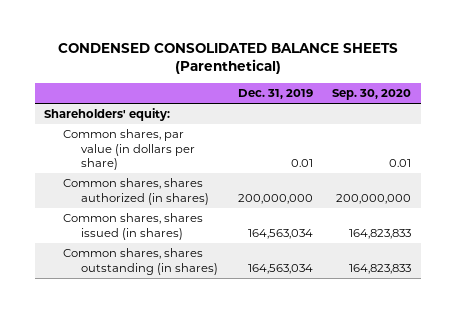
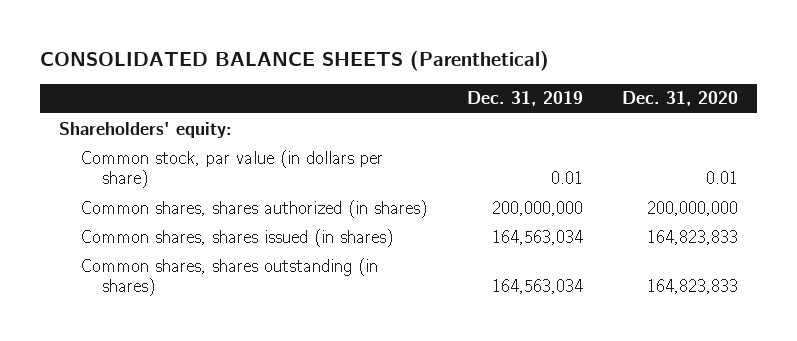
[57,42,398,74] CONDENSED CONSOLIDATED BALANCE SHEETS (Parenthetical) -> [39,51,549,72] CONSOLIDATED BALANCE SHEETS (Parenthetical)
[332,89,412,101] Sep. 30, 2020 -> none
none -> [621,91,738,107] Dec. 31, 2020
[62,129,196,171] Common shares, par value (in dollars per share) -> [80,149,384,189] Common stock, par value (in dollars per share)

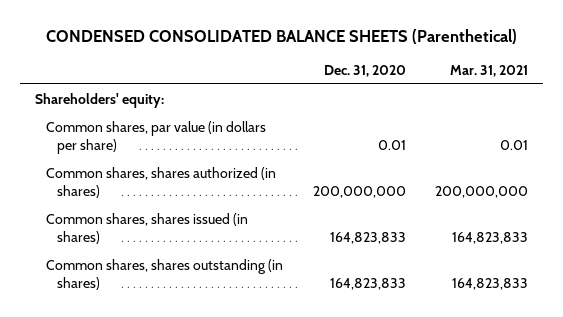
[39,51,549,72] CONSOLIDATED BALANCE SHEETS (Parenthetical) -> [46,28,518,44] CONDENSED CONSOLIDATED BALANCE SHEETS (Parenthetical)
[466,91,583,107] Dec. 31, 2019 -> none
none -> [450,64,529,77] Mar. 31, 2021
[80,149,384,189] Common stock, par value (in dollars per share) -> [45,121,266,154] Common shares, par value (in dollars per share)

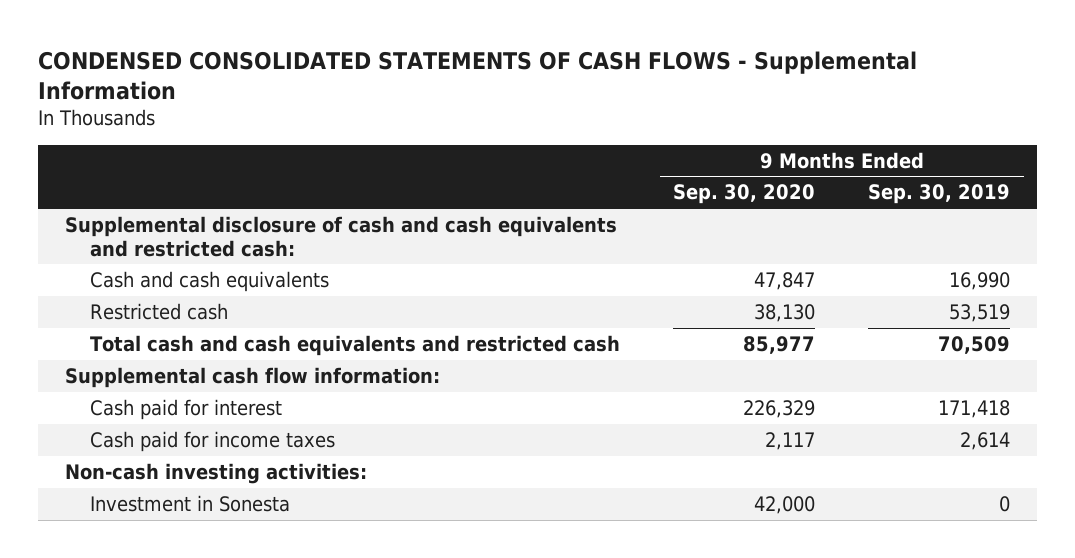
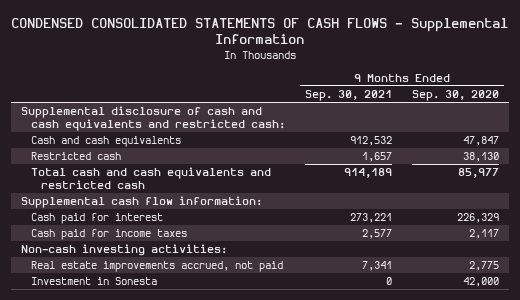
[868,184,1011,205] Sep. 30, 2019 -> none
none -> [305,90,393,102] Sep. 30, 2021
none -> [31,261,284,273] Real estate improvements accrued, not paid

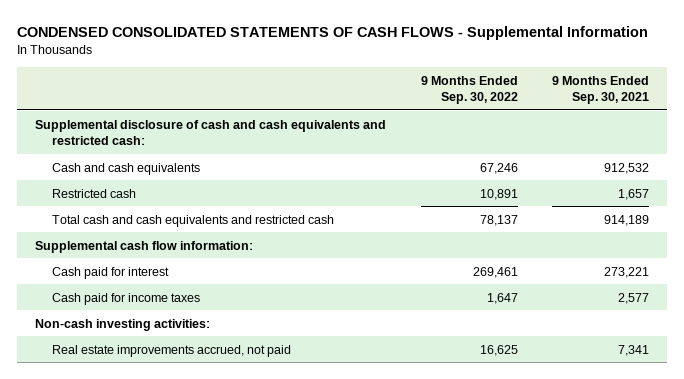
[412,90,500,102] Sep. 30, 2020 -> none
none -> [420,75,518,104] 9 Months Ended Sep. 30, 2022
[31,277,158,286] Investment in Sonesta -> none

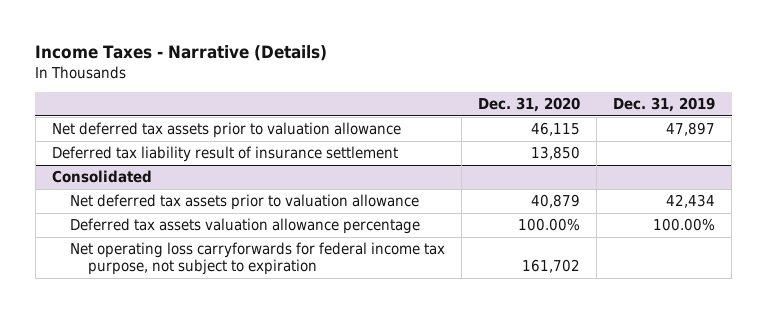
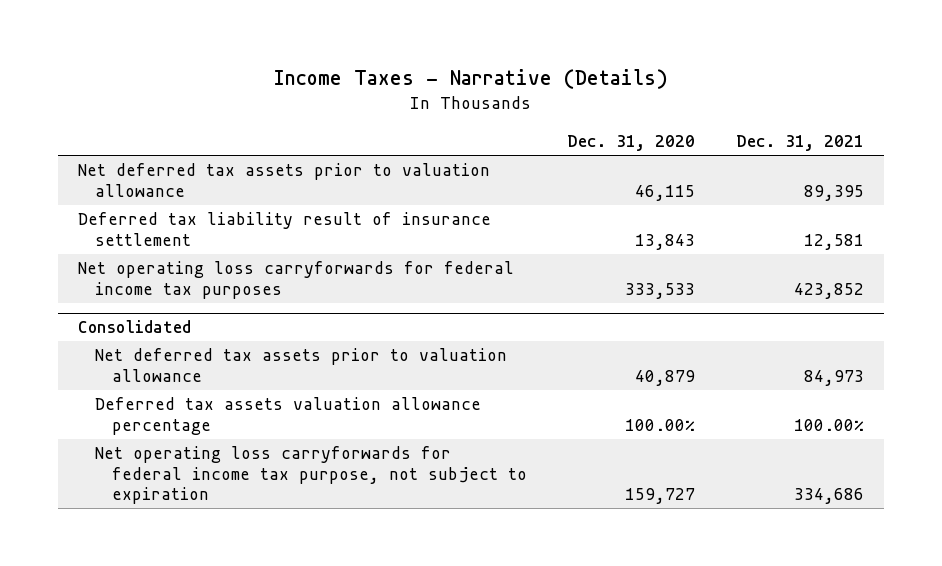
[613,97,716,113] Dec. 31, 2019 -> none
none -> [735,135,864,152] Dec. 31, 2021
[531,146,581,161] 13,850 -> [635,233,696,250] 13,843
none -> [78,261,515,299] Net operating loss carryforwards for federal income tax purposes
[522,259,581,274] 161,702 -> [625,488,696,505] 159,727

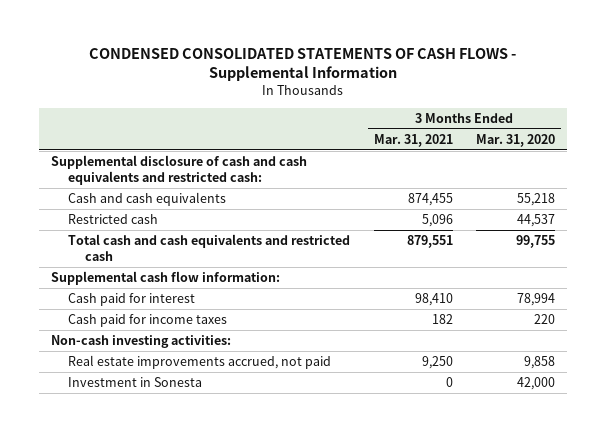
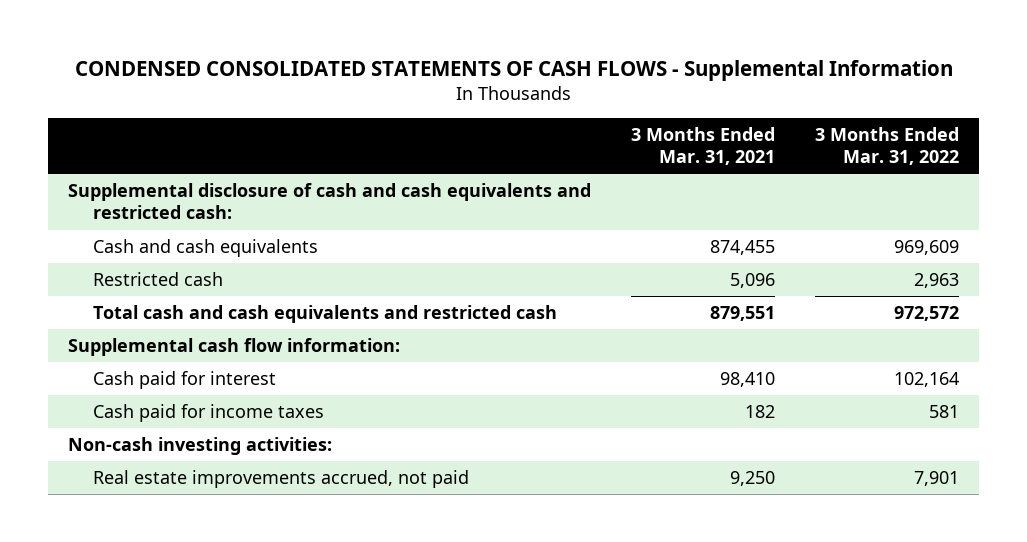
[476,133,556,147] Mar. 31, 2020 -> none
none -> [815,126,960,166] 3 Months Ended Mar. 31, 2022
[68,377,203,388] Investment in Sonesta -> none

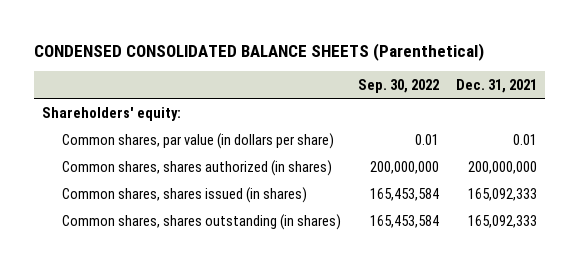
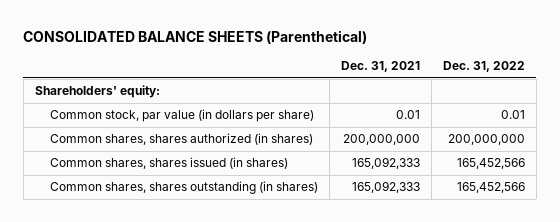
[33,42,484,61] CONDENSED CONSOLIDATED BALANCE SHEETS (Parenthetical) -> [23,30,368,45] CONSOLIDATED BALANCE SHEETS (Parenthetical)
[358,79,440,94] Sep. 30, 2022 -> none
none -> [442,61,525,73] Dec. 31, 2022
[62,132,335,149] Common shares, par value (in dollars per share) -> [49,109,314,123] Common stock, par value (in dollars per share)

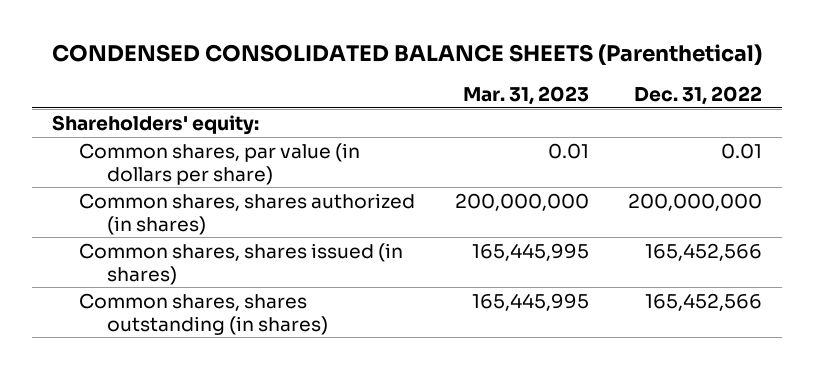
[23,30,368,45] CONSOLIDATED BALANCE SHEETS (Parenthetical) -> [51,44,762,66] CONDENSED CONSOLIDATED BALANCE SHEETS (Parenthetical)
[340,61,420,73] Dec. 31, 2021 -> none
none -> [462,85,589,105] Mar. 31, 2023
[49,109,314,123] Common stock, par value (in dollars per share) -> [79,142,361,185] Common shares, par value (in dollars per share)

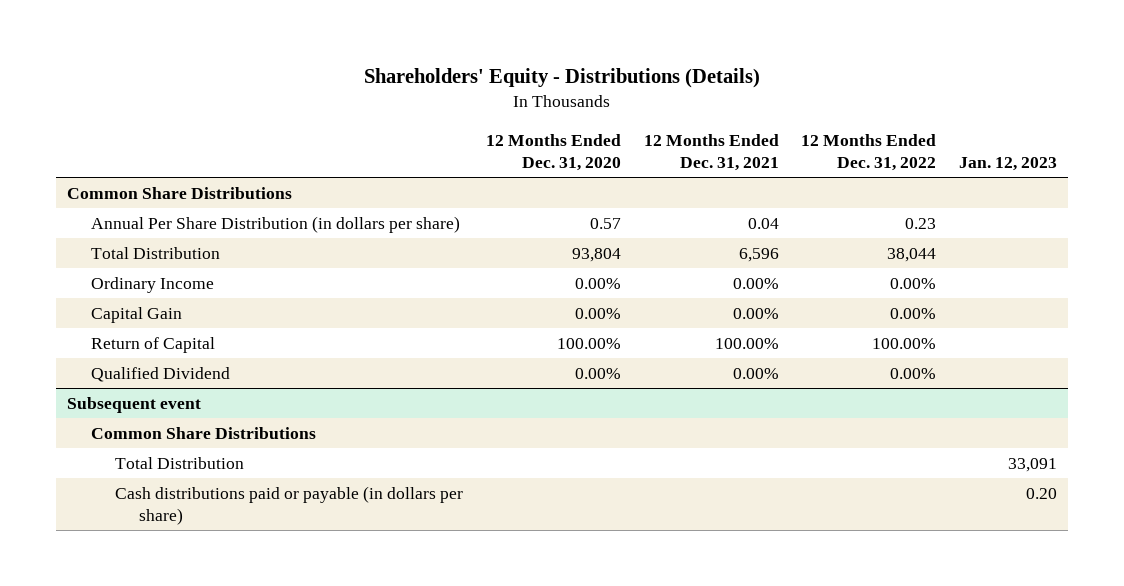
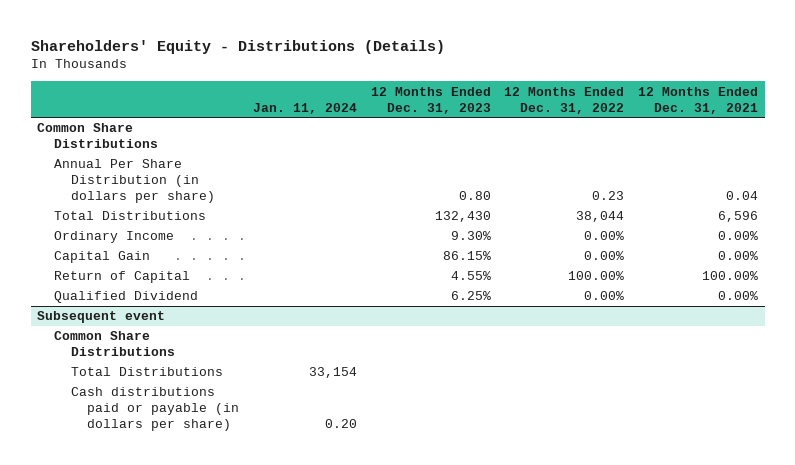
[485,133,621,171] 12 Months Ended Dec. 31, 2020 -> none
[958,156,1057,171] Jan. 12, 2023 -> none
none -> [253,102,358,114] Jan. 11, 2024
none -> [370,86,491,114] 12 Months Ended Dec. 31, 2023
[91,246,221,259] Total Distribution -> [54,211,207,221] Total Distributions
[115,456,245,469] Total Distribution -> [70,367,223,377] Total Distributions

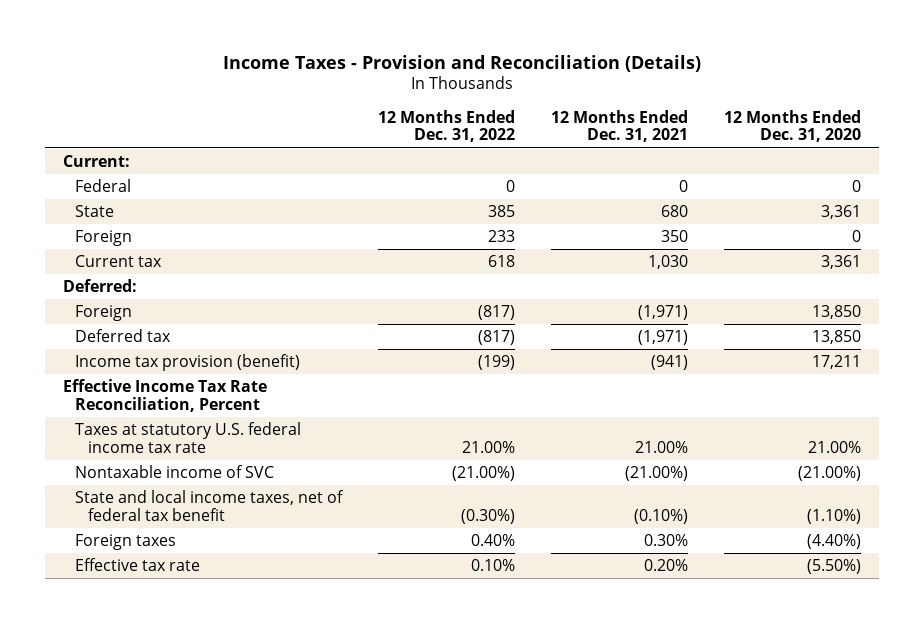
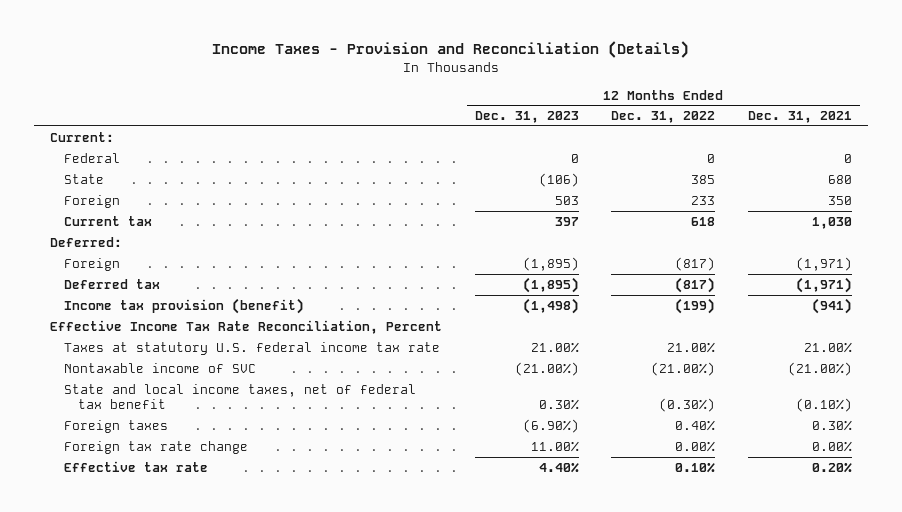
[724,109,862,143] 12 Months Ended Dec. 31, 2020 -> none
none -> [474,111,579,124] Dec. 31, 2023
none -> [64,440,249,454] Foreign tax rate change

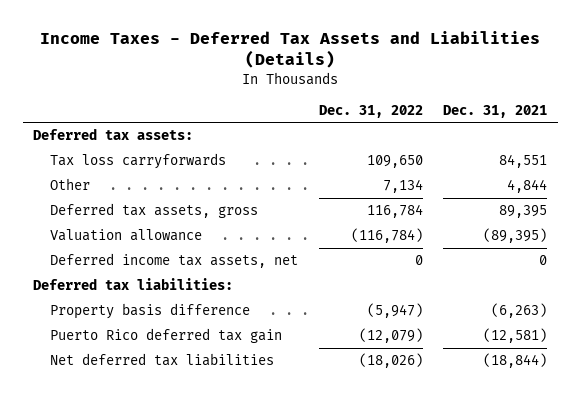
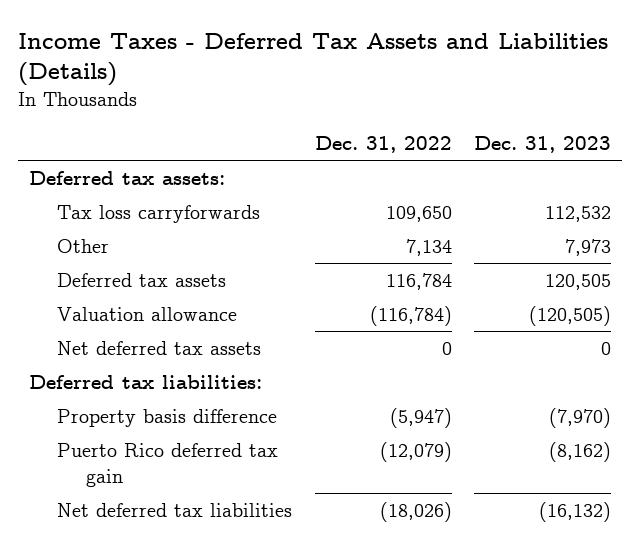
[443,104,548,118] Dec. 31, 2021 -> none
none -> [473,135,611,153] Dec. 31, 2023
[50,203,259,219] Deferred tax assets, gross -> [57,272,227,287] Deferred tax assets
[50,253,299,269] Deferred income tax assets, net -> [57,340,262,355] Net deferred tax assets

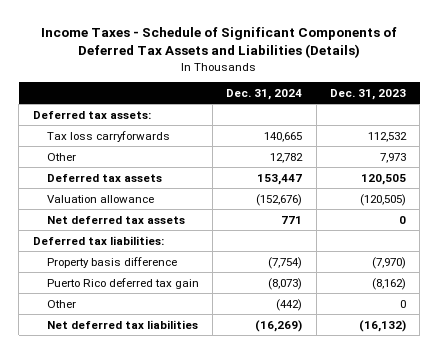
[17,32,608,87] Income Taxes - Deferred Tax Assets and Liabilities (Details) -> [41,26,398,58] Income Taxes - Schedule of Significant Components of Deferred Tax Assets and Liabilities (Details)
[314,135,452,153] Dec. 31, 2022 -> none
none -> [226,88,303,100] Dec. 31, 2024
none -> [46,299,76,308] Other

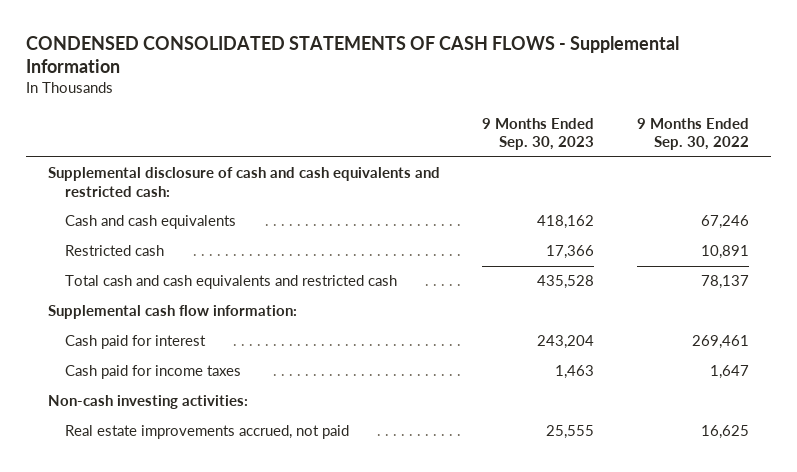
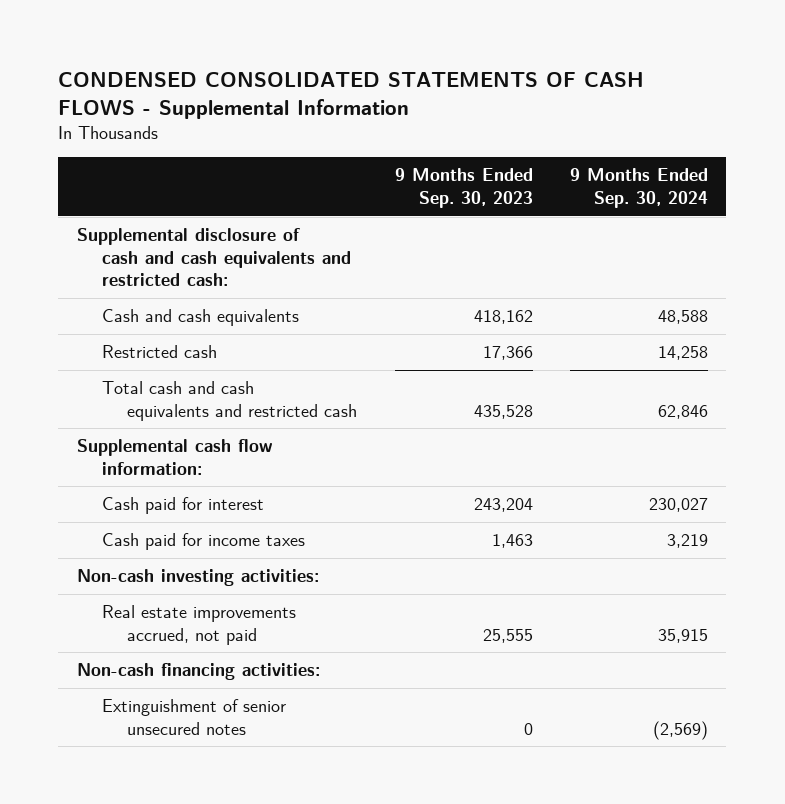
[637,117,750,151] 9 Months Ended Sep. 30, 2022 -> none
none -> [569,168,708,209] 9 Months Ended Sep. 30, 2024
none -> [77,663,321,681] Non-cash financing activities:
none -> [102,699,287,735] Extinguishment of senior unsecured notes

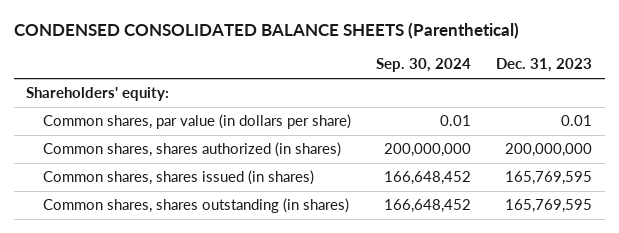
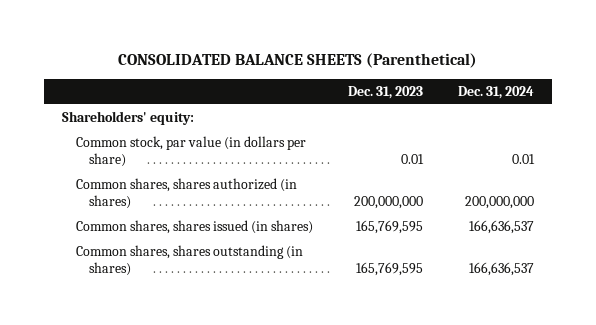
[13,22,519,40] CONDENSED CONSOLIDATED BALANCE SHEETS (Parenthetical) -> [118,53,478,69] CONSOLIDATED BALANCE SHEETS (Parenthetical)
[376,58,472,73] Sep. 30, 2024 -> none
none -> [458,86,535,100] Dec. 31, 2024
[43,114,352,130] Common shares, par value (in dollars per share) -> [75,136,306,168] Common stock, par value (in dollars per share)

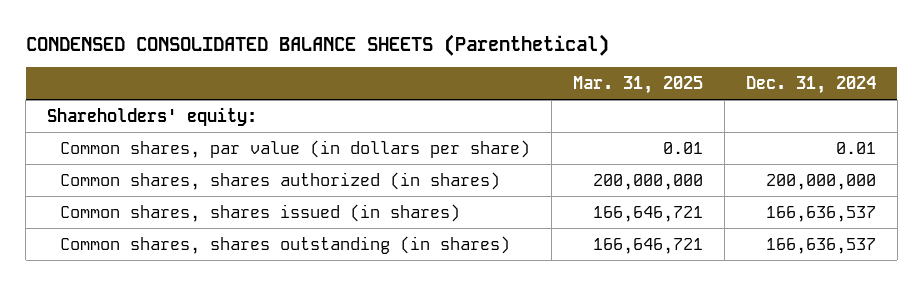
[118,53,478,69] CONSOLIDATED BALANCE SHEETS (Parenthetical) -> [25,34,609,57] CONDENSED CONSOLIDATED BALANCE SHEETS (Parenthetical)
[347,86,423,100] Dec. 31, 2023 -> none
none -> [573,75,704,94] Mar. 31, 2025
[75,136,306,168] Common stock, par value (in dollars per share) -> [60,139,531,158] Common shares, par value (in dollars per share)

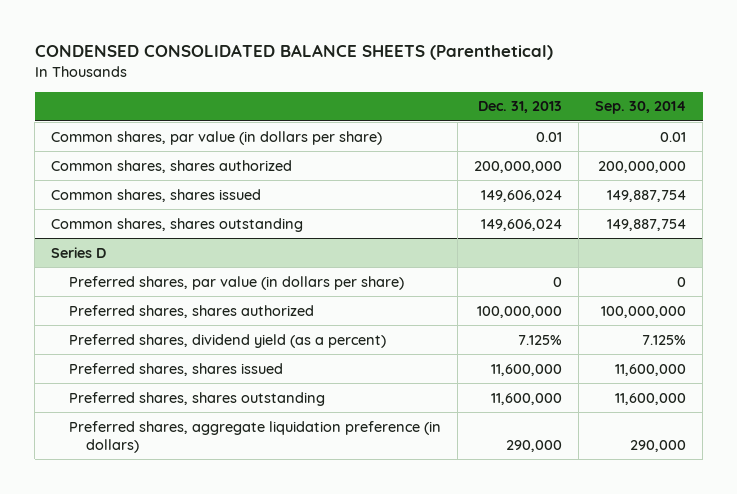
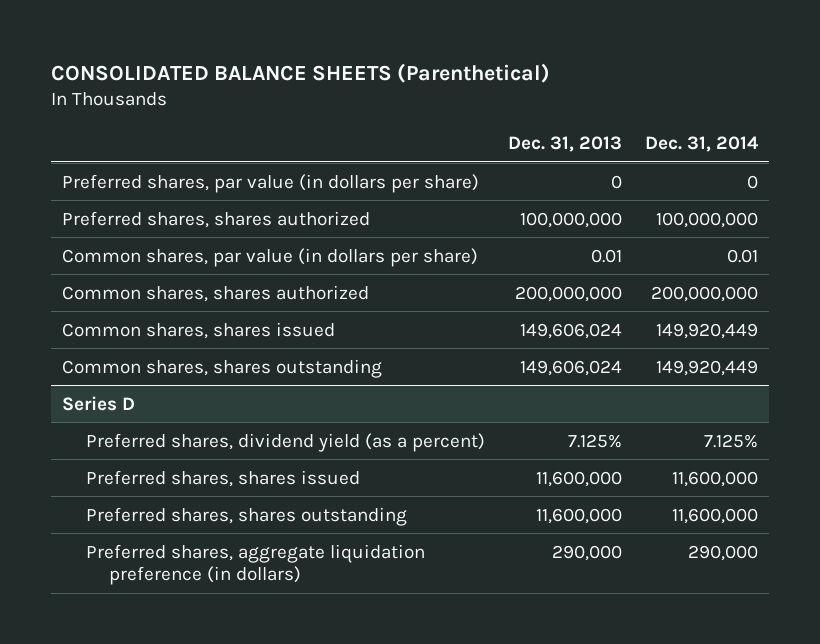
[34,44,553,61] CONDENSED CONSOLIDATED BALANCE SHEETS (Parenthetical) -> [50,62,550,83] CONSOLIDATED BALANCE SHEETS (Parenthetical)
[595,101,687,115] Sep. 30, 2014 -> none
none -> [644,135,759,152] Dec. 31, 2014
none -> [62,173,480,193] Preferred shares, par value (in dollars per share)
none -> [62,210,371,228] Preferred shares, shares authorized
[68,275,404,290] Preferred shares, par value (in dollars per share) -> none
[68,304,314,318] Preferred shares, shares authorized -> none

